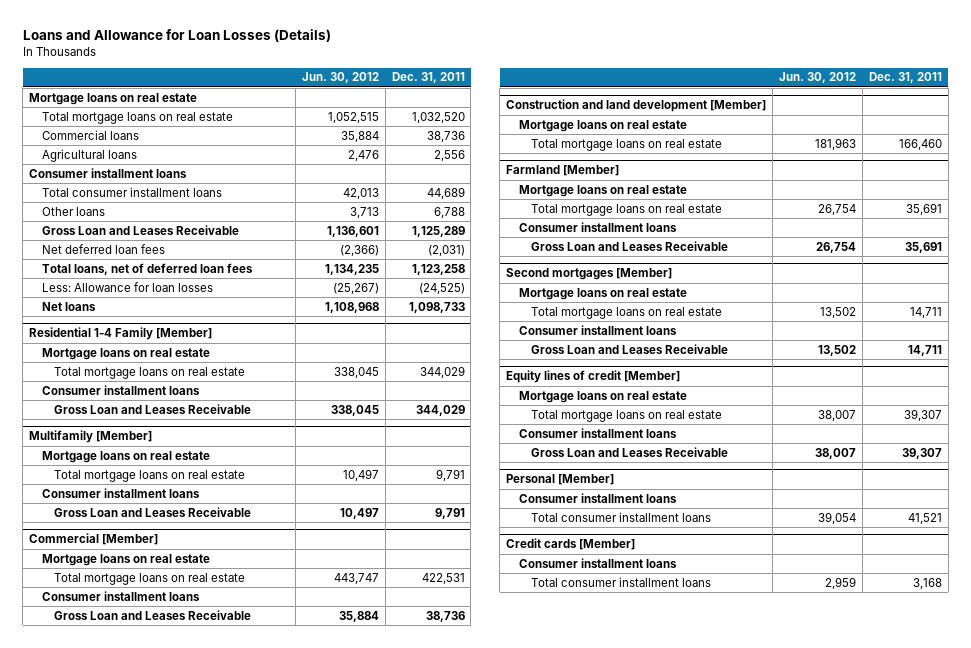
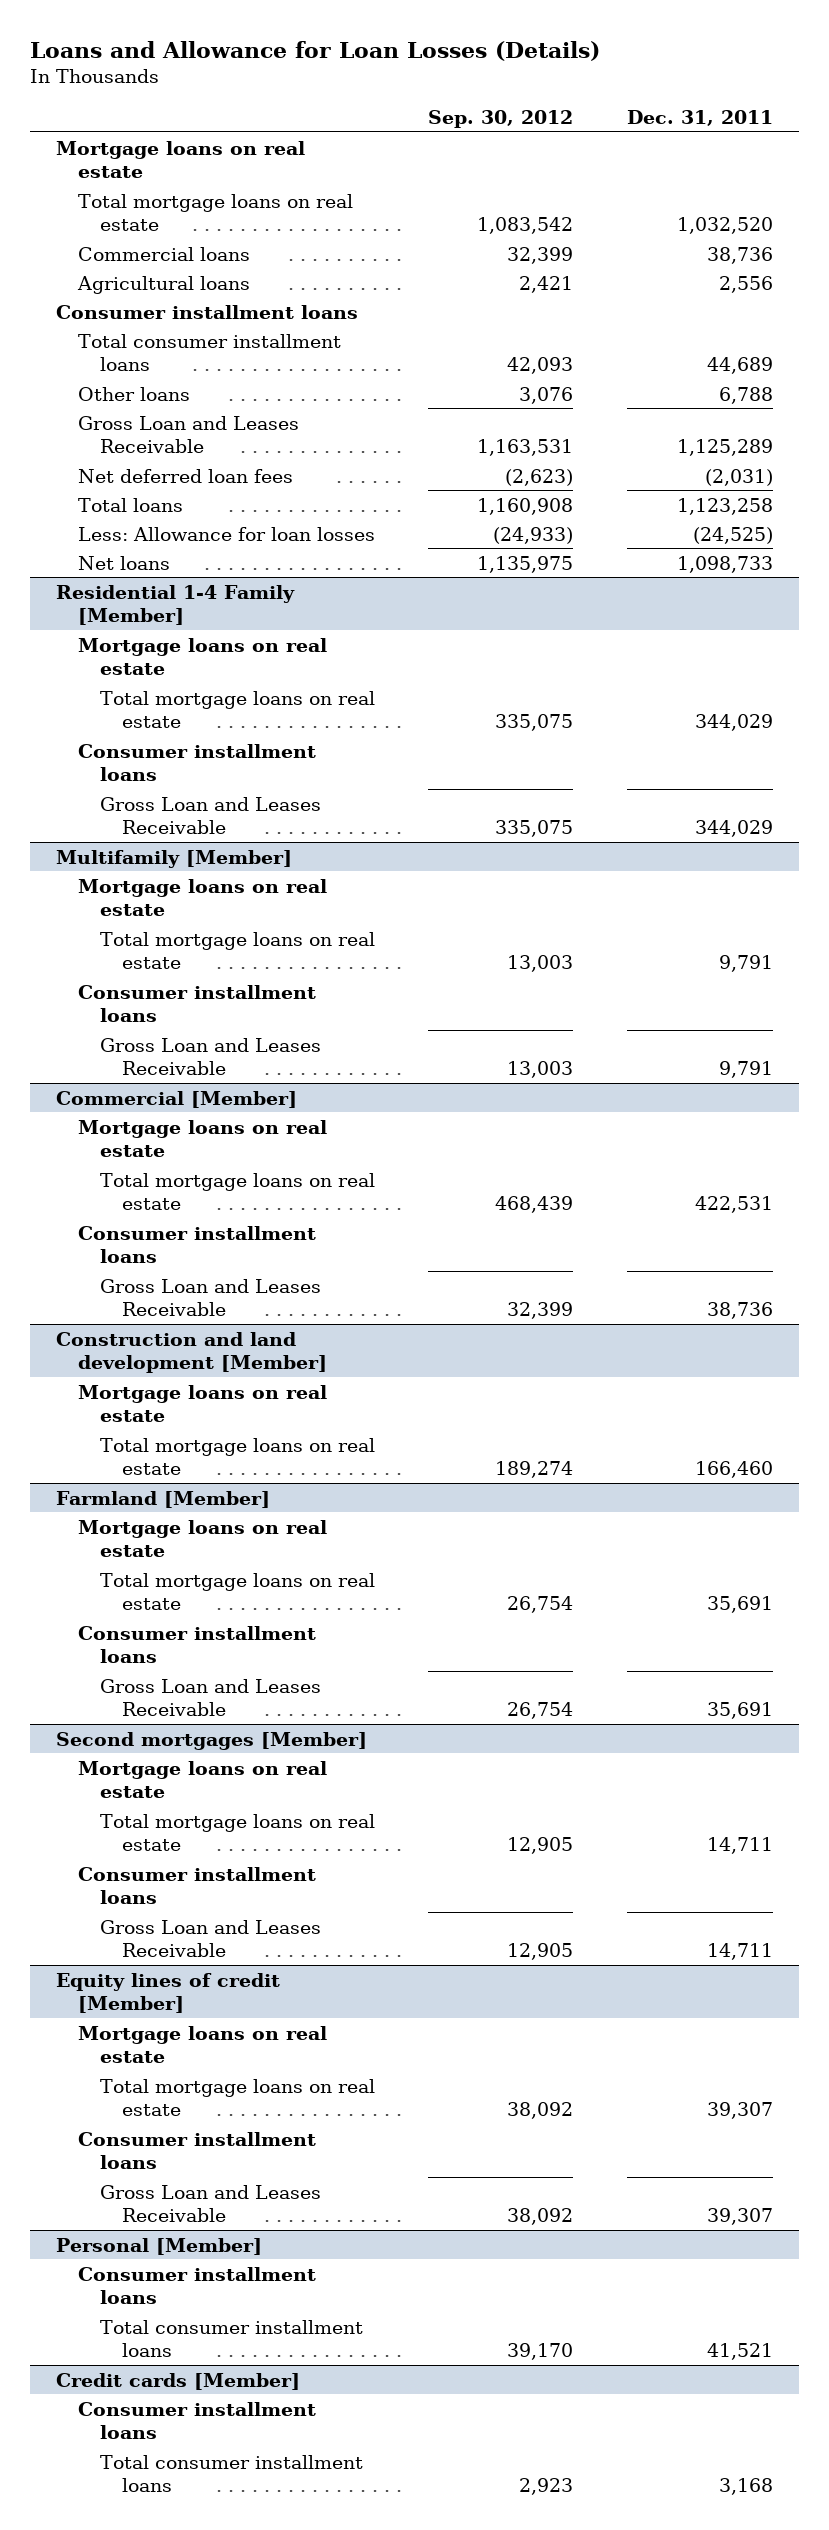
[301,72,379,84] Jun. 30, 2012 -> none
none -> [428,109,574,128] Sep. 30, 2012
[41,262,253,275] Total loans, net of deferred loan fees -> [78,497,184,512] Total loans

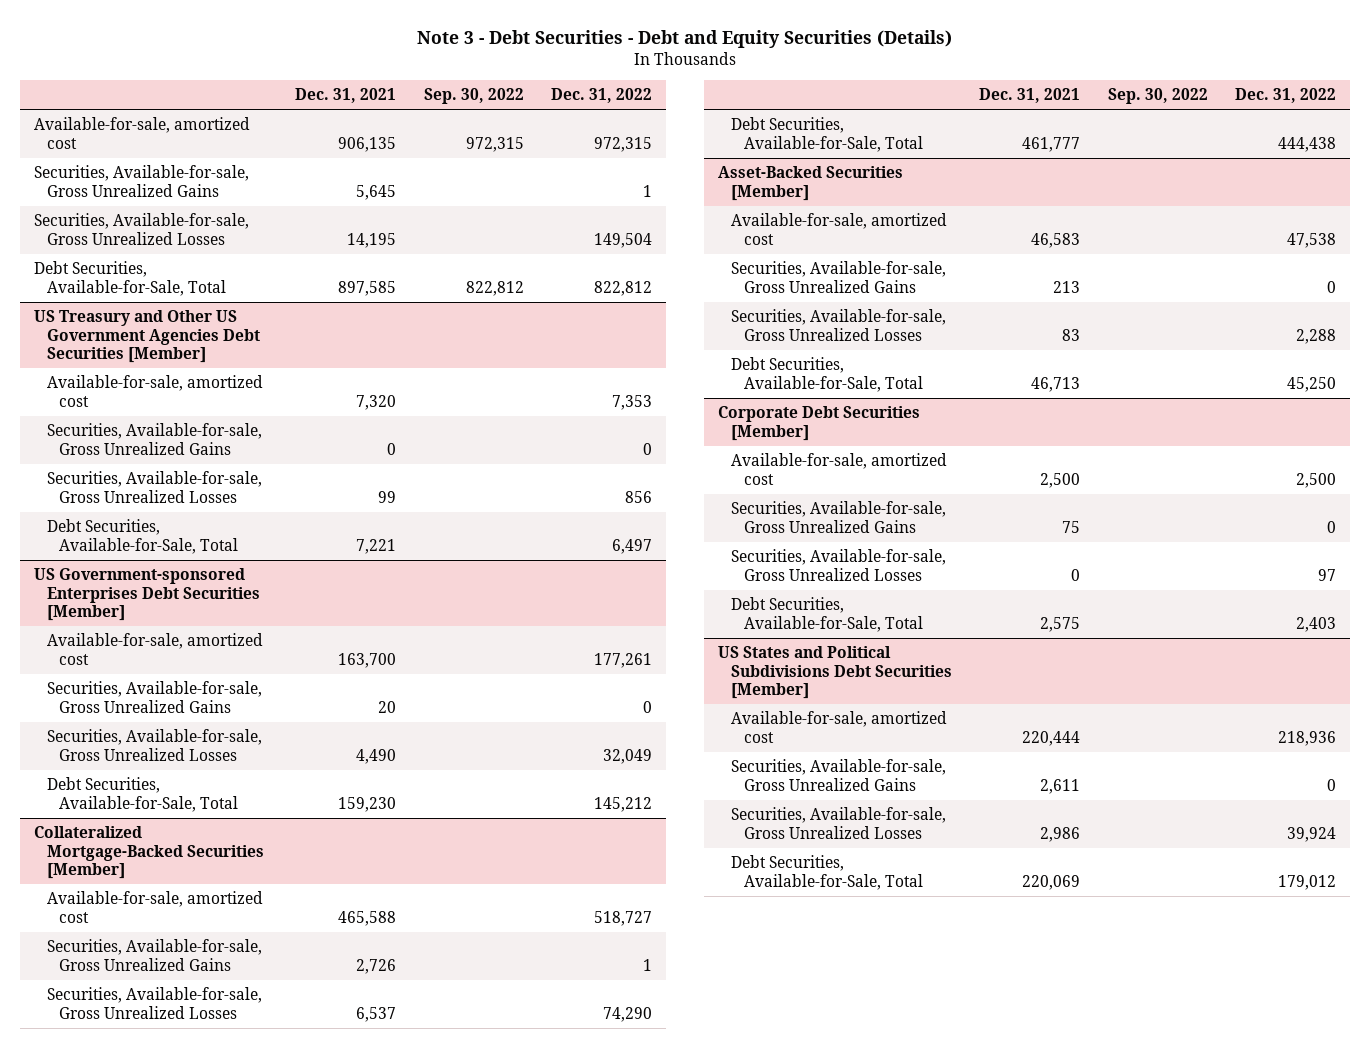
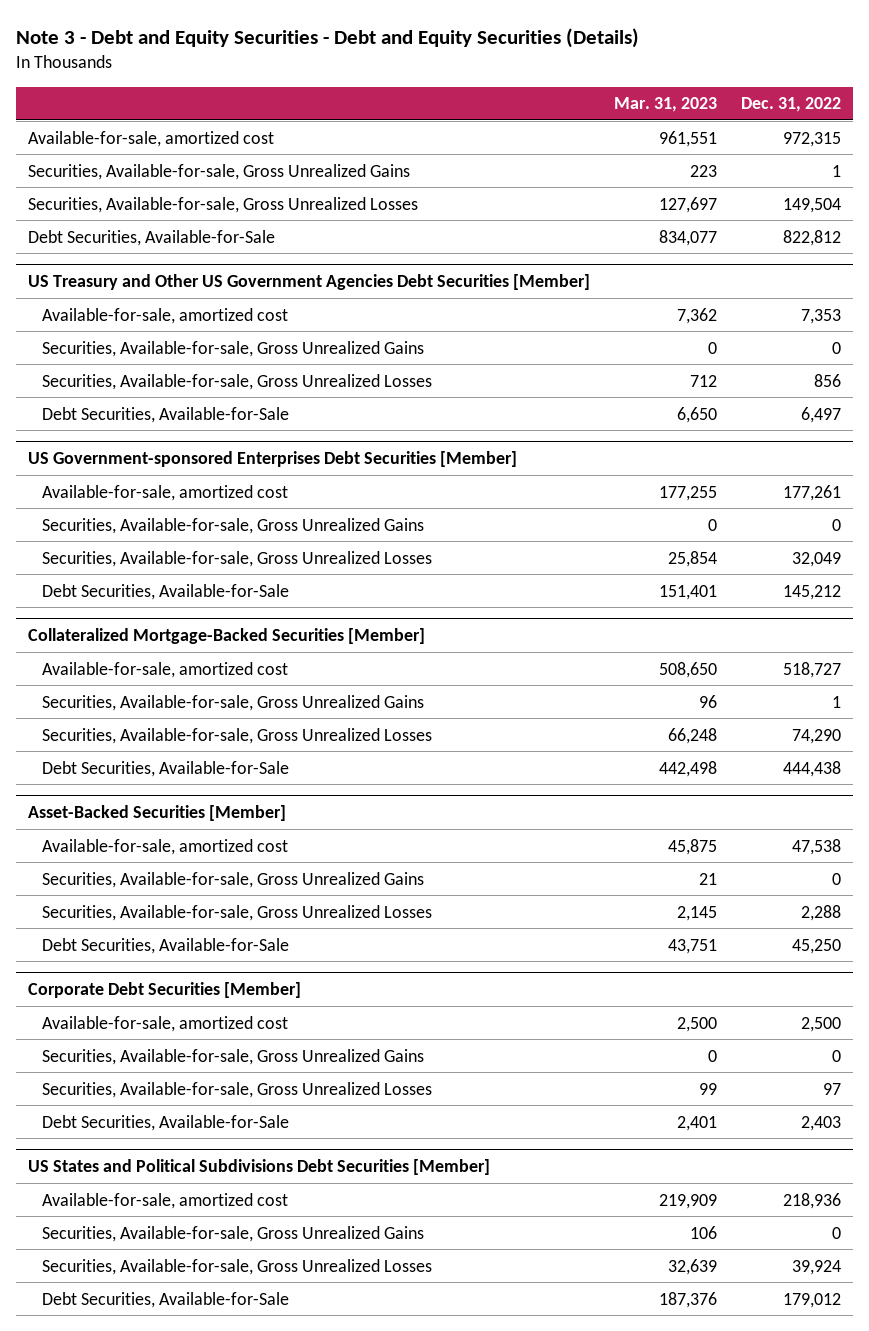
[416,29,952,48] Note 3 - Debt Securities - Debt and Equity Securities (Details) -> [15,27,639,48] Note 3 - Debt and Equity Securities - Debt and Equity Securities (Details)
[295,88,397,104] Dec. 31, 2021 -> none
[423,88,524,105] Sep. 30, 2022 -> none
none -> [613,97,717,113] Mar. 31, 2023
[33,261,226,296] Debt Securities, Available-for-Sale, Total -> [27,229,275,246] Debt Securities, Available-for-Sale
[46,519,239,554] Debt Securities, Available-for-Sale, Total -> [42,406,290,423] Debt Securities, Available-for-Sale
[46,777,239,812] Debt Securities, Available-for-Sale, Total -> [42,583,290,600] Debt Securities, Available-for-Sale
[730,117,923,152] Debt Securities, Available-for-Sale, Total -> [42,760,290,777] Debt Securities, Available-for-Sale
[730,357,923,392] Debt Securities, Available-for-Sale, Total -> [42,937,290,954] Debt Securities, Available-for-Sale
[730,597,923,632] Debt Securities, Available-for-Sale, Total -> [42,1114,290,1131] Debt Securities, Available-for-Sale
[730,855,923,890] Debt Securities, Available-for-Sale, Total -> [42,1291,290,1308] Debt Securities, Available-for-Sale

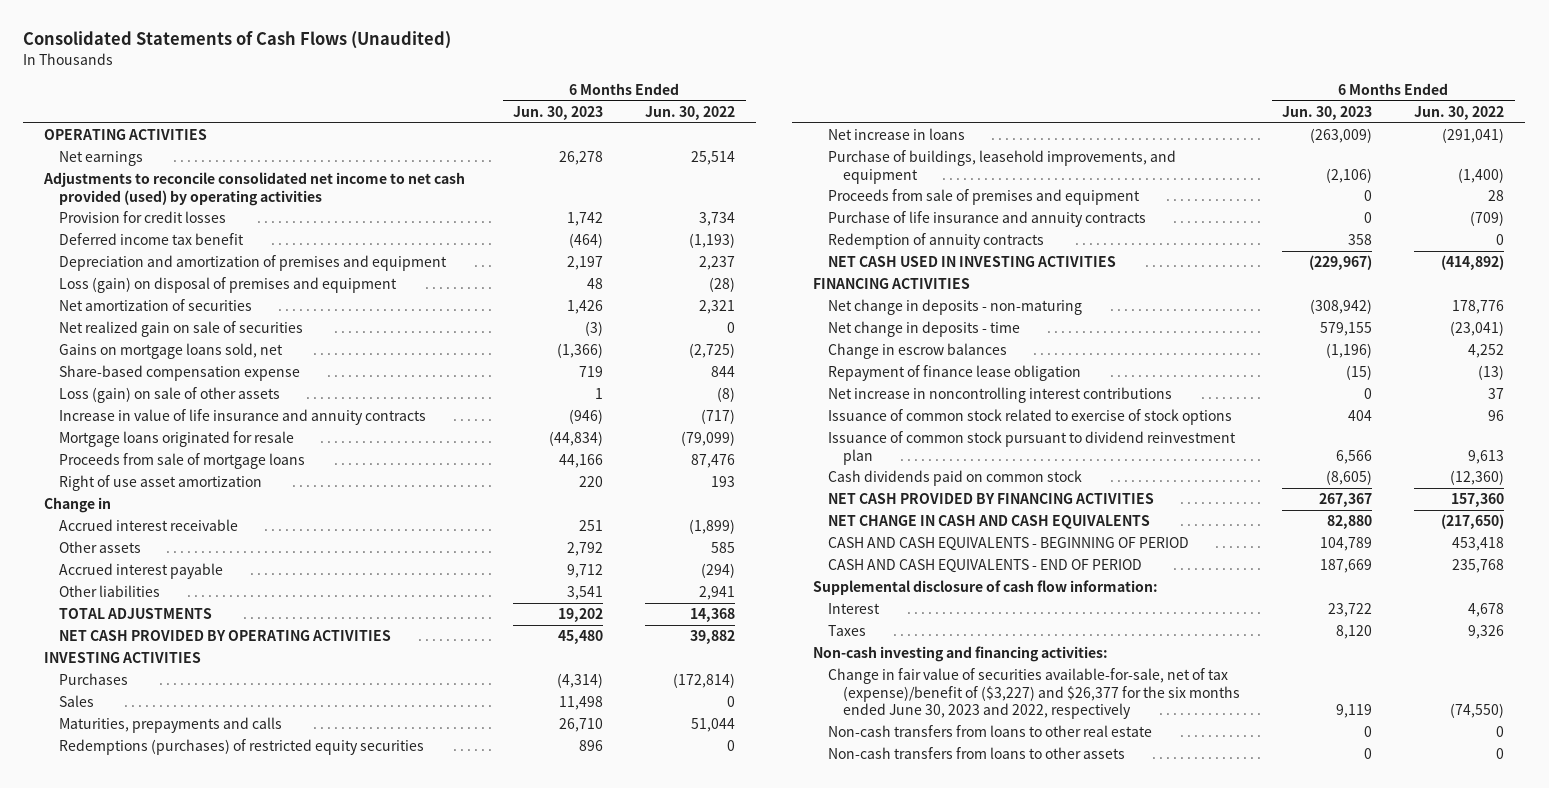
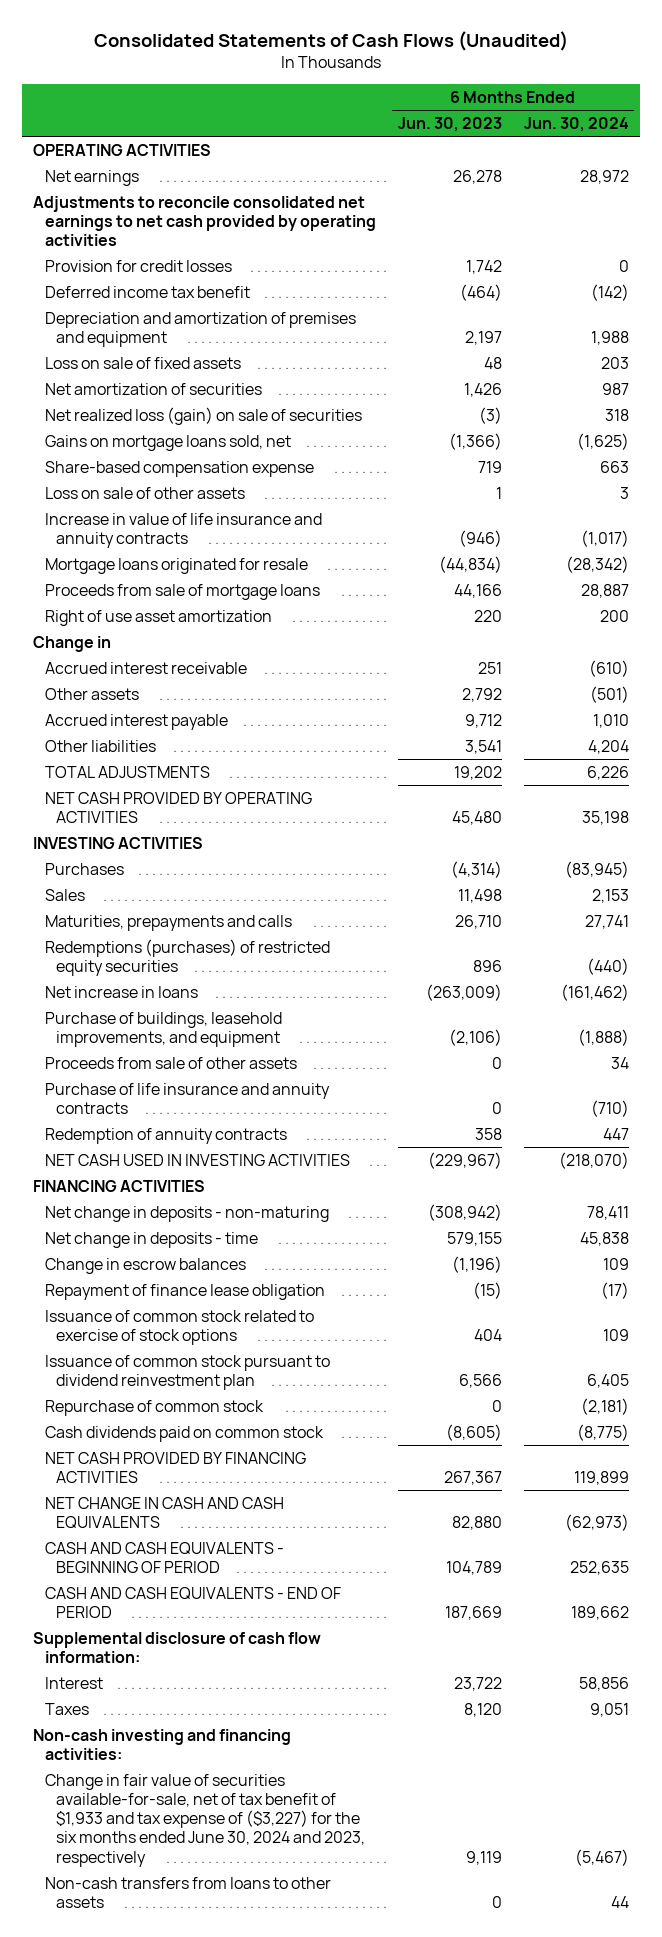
[645,105,736,120] Jun. 30, 2022 -> none
none -> [523,117,629,133] Jun. 30, 2024
[43,172,466,206] Adjustments to reconcile consolidated net income to net cash provided (used) by operating activities -> [32,195,376,247] Adjustments to reconcile consolidated net earnings to net cash provided by operating activities
[59,277,398,294] Loss (gain) on disposal of premises and equipment -> [44,356,241,369] Loss on sale of fixed assets
[59,321,304,338] Net realized gain on sale of securities -> [44,406,362,425] Net realized loss (gain) on sale of securities
[59,387,281,404] Loss (gain) on sale of other assets -> [44,486,245,499] Loss on sale of other assets
[828,189,1141,206] Proceeds from sale of premises and equipment -> none
none -> [44,1056,297,1069] Proceeds from sale of other assets
[828,387,1173,404] Net increase in noncontrolling interest contributions -> none
none -> [44,1399,264,1416] Repurchase of common stock
[828,725,1153,738] Non-cash transfers from loans to other real estate -> none
[828,668,1241,720] Change in fair value of securities available-for-sale, net of tax (expense)/benefit of ($3,227) and $26,377 for the six months ended June 30, 2023 and 2022, respectively -> [44,1773,366,1867] Change in fair value of securities available-for-sale, net of tax benefit of $1,933 and tax expense of ($3,227) for the six months ended June 30, 2024 and 2023, respectively

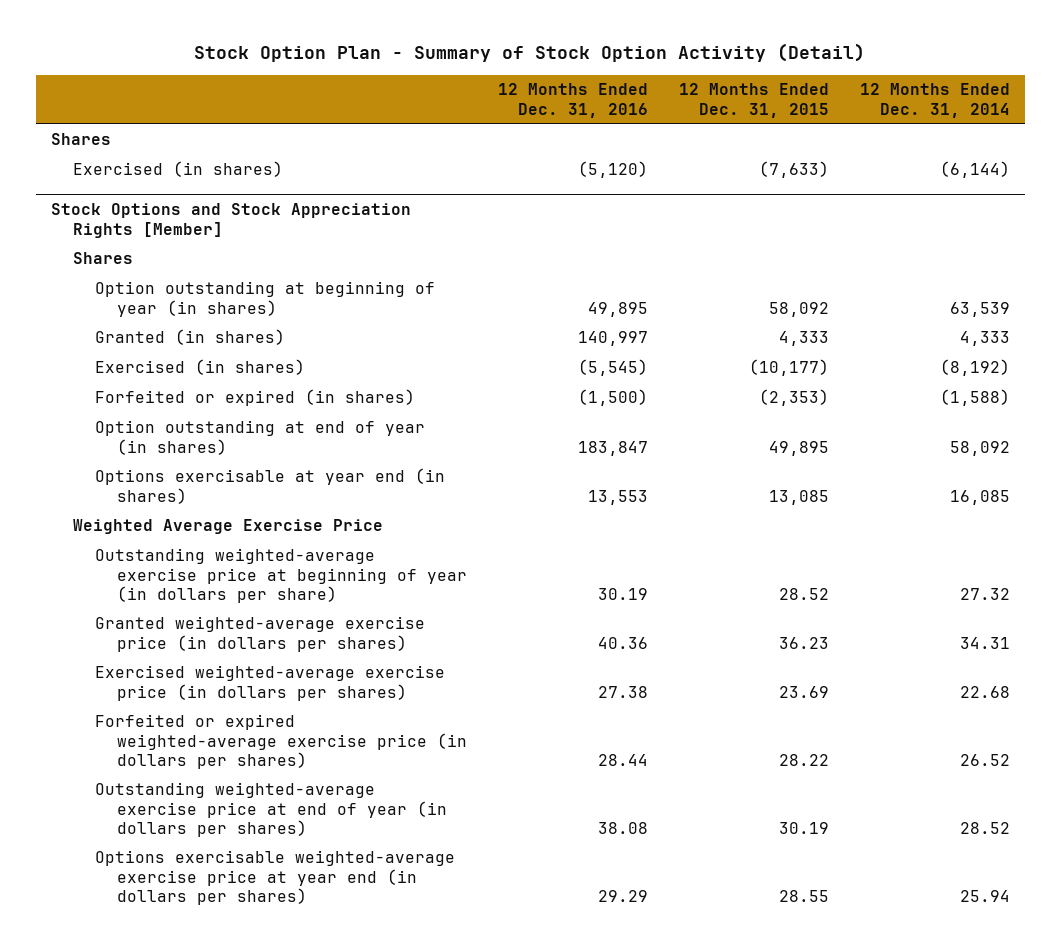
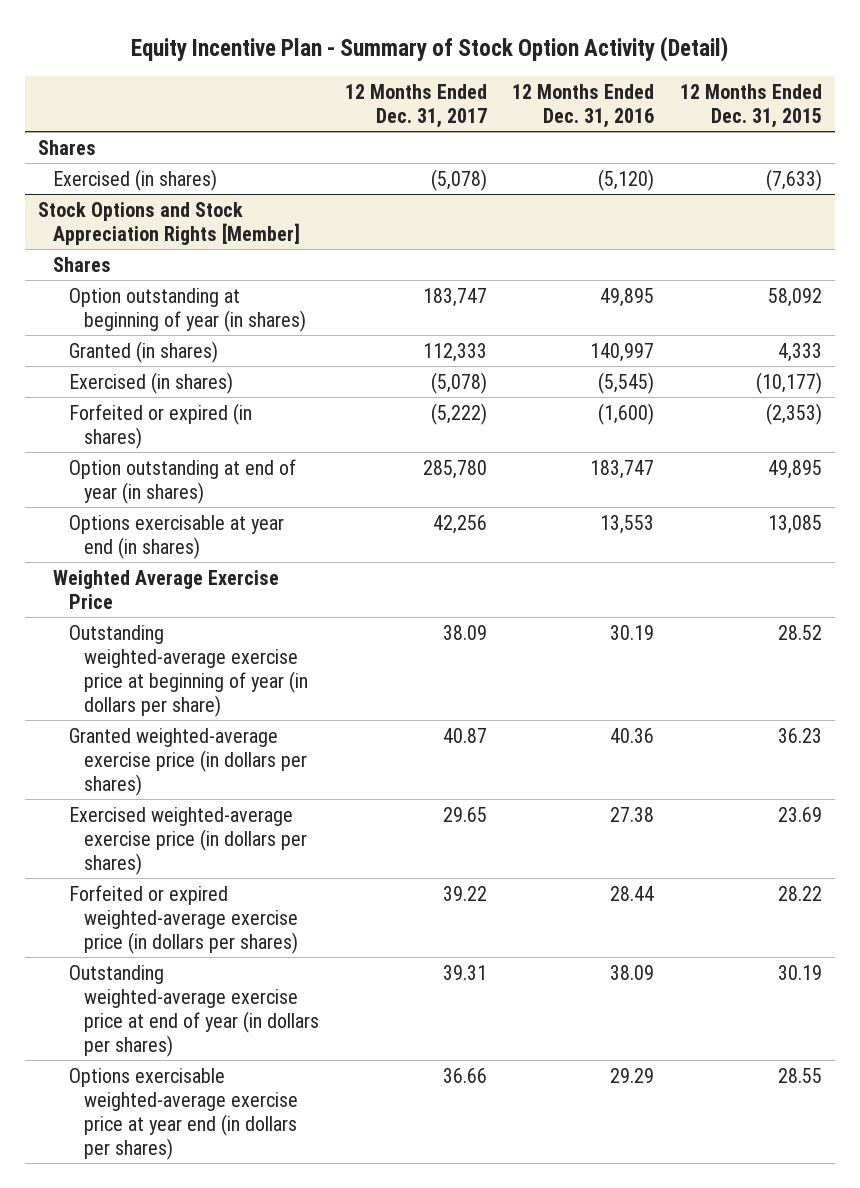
[194,43,866,63] Stock Option Plan - Summary of Stock Option Activity (Detail) -> [130,36,728,63] Equity Incentive Plan - Summary of Stock Option Activity (Detail)
[859,83,1010,118] 12 Months Ended Dec. 31, 2014 -> none
none -> [344,83,487,128] 12 Months Ended Dec. 31, 2017
[577,389,648,407] (1,500) -> [598,402,655,425] (1,600)
[577,440,648,456] 183,847 -> [590,459,655,479] 183,747
[597,822,648,835] 38.08 -> [610,964,655,980] 38.09

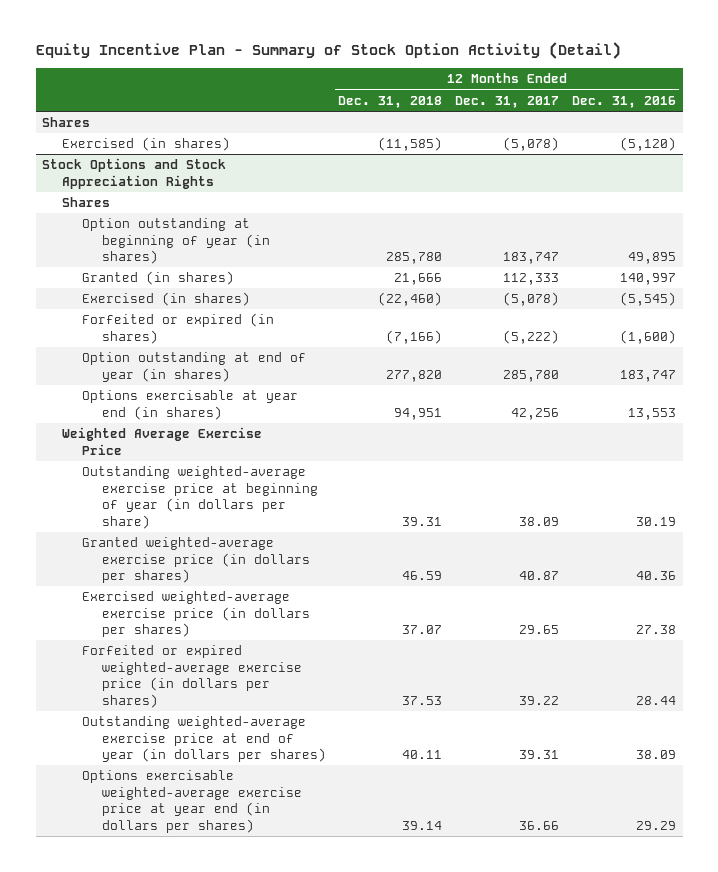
[680,83,823,128] 12 Months Ended Dec. 31, 2015 -> none
none -> [338,95,443,108] Dec. 31, 2018
[37,201,301,245] Stock Options and Stock Appreciation Rights [Member] -> [42,158,227,189] Stock Options and Stock Appreciation Rights

